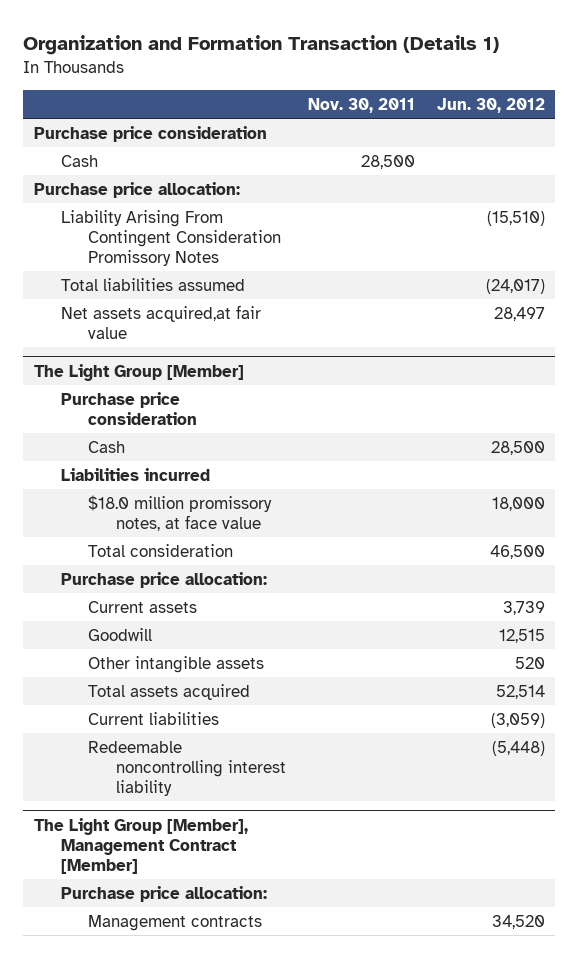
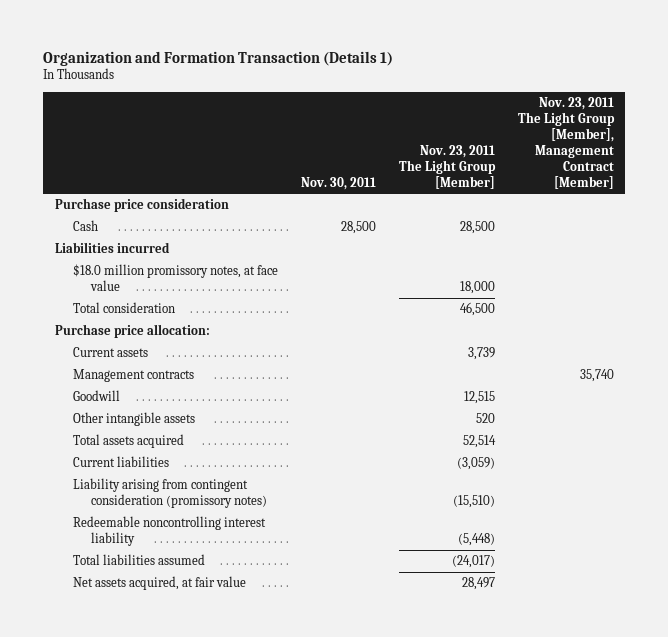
[436,97,545,113] Jun. 30, 2012 -> none
none -> [398,144,496,189] Nov. 23, 2011 The Light Group [Member]
none -> [517,97,615,189] Nov. 23, 2011 The Light Group [Member], Management Contract [Member]
none -> [54,242,170,254] Liabilities incurred
none -> [72,264,278,292] $18.0 million promissory notes, at face value
none -> [72,302,175,314] Total consideration
none -> [72,347,148,358] Current assets
none -> [72,369,194,383] Management contracts
none -> [72,390,120,402] Goodwill
none -> [72,412,195,427] Other intangible assets
none -> [72,434,184,449] Total assets acquired
none -> [72,456,169,468] Current liabilities
[61,209,282,266] Liability Arising From Contingent Consideration Promissory Notes -> [72,478,268,509] Liability arising from contingent consideration (promissory notes)
none -> [72,516,266,547] Redeemable noncontrolling interest liability
[33,363,244,381] The Light Group [Member] -> none
[61,391,198,425] Purchase price consideration -> none
[88,440,126,453] Cash -> none
[61,467,211,481] Liabilities incurred -> none
[88,494,273,531] $18.0 million promissory notes, at face value -> none
[88,543,234,557] Total consideration -> none
[61,571,268,588] Purchase price allocation: -> none
[88,600,198,613] Current assets -> none
[88,627,153,641] Goodwill -> none
[88,655,265,673] Other intangible assets -> none
[88,683,251,700] Total assets acquired -> none
[88,711,220,725] Current liabilities -> none
[88,740,286,796] Redeemable noncontrolling interest liability -> none
[33,817,248,874] The Light Group [Member], Management Contract [Member] -> none
[61,885,268,902] Purchase price allocation: -> none
[88,914,263,931] Management contracts -> none
[61,304,262,339] Net assets acquired,at fair value -> [72,576,246,591] Net assets acquired, at fair value

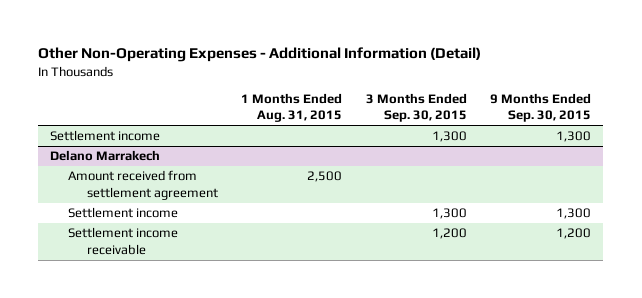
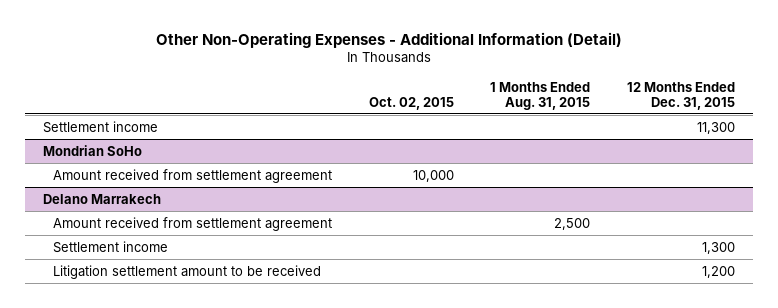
[365,92,467,123] 3 Months Ended Sep. 30, 2015 -> none
[490,92,592,123] 9 Months Ended Sep. 30, 2015 -> none
none -> [368,96,454,110] Oct. 02, 2015
none -> [627,81,736,110] 12 Months Ended Dec. 31, 2015
none -> [42,144,142,156] Mondrian SoHo
none -> [53,168,333,183] Amount received from settlement agreement
[68,227,179,255] Settlement income receivable -> [53,264,322,279] Litigation settlement amount to be received

